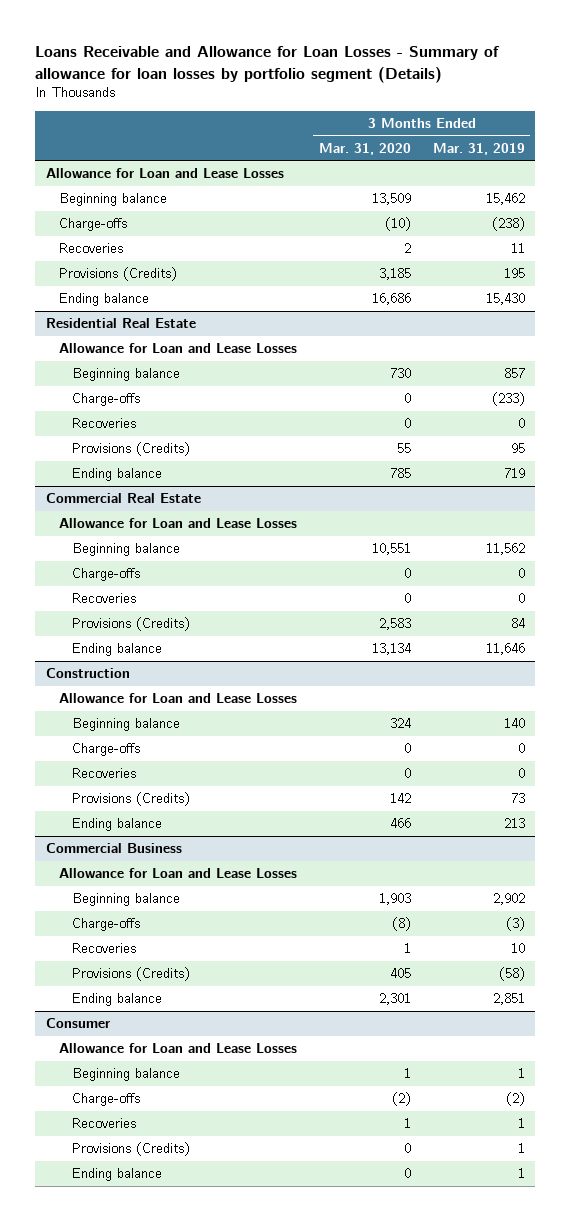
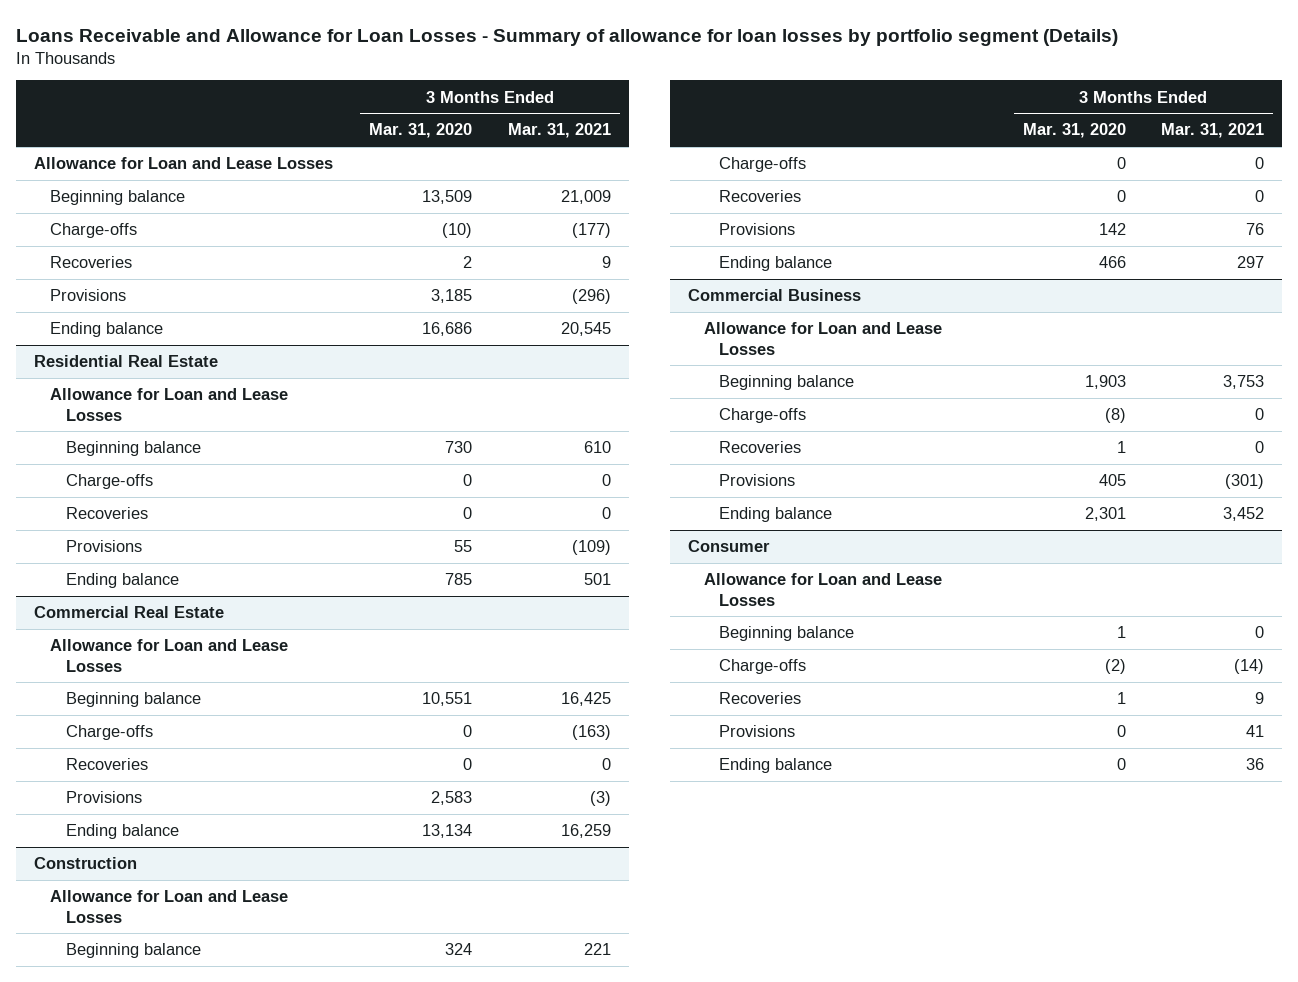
[432,142,525,155] Mar. 31, 2019 -> none
none -> [507,123,611,139] Mar. 31, 2021
[59,267,178,282] Provisions (Credits) -> [49,289,126,302] Provisions
[72,442,191,457] Provisions (Credits) -> [65,540,142,553] Provisions
[72,617,191,632] Provisions (Credits) -> [65,791,142,804] Provisions
[72,792,191,807] Provisions (Credits) -> [719,223,796,236] Provisions
[72,967,191,982] Provisions (Credits) -> [719,474,796,487] Provisions
[72,1142,191,1157] Provisions (Credits) -> [719,725,796,738] Provisions

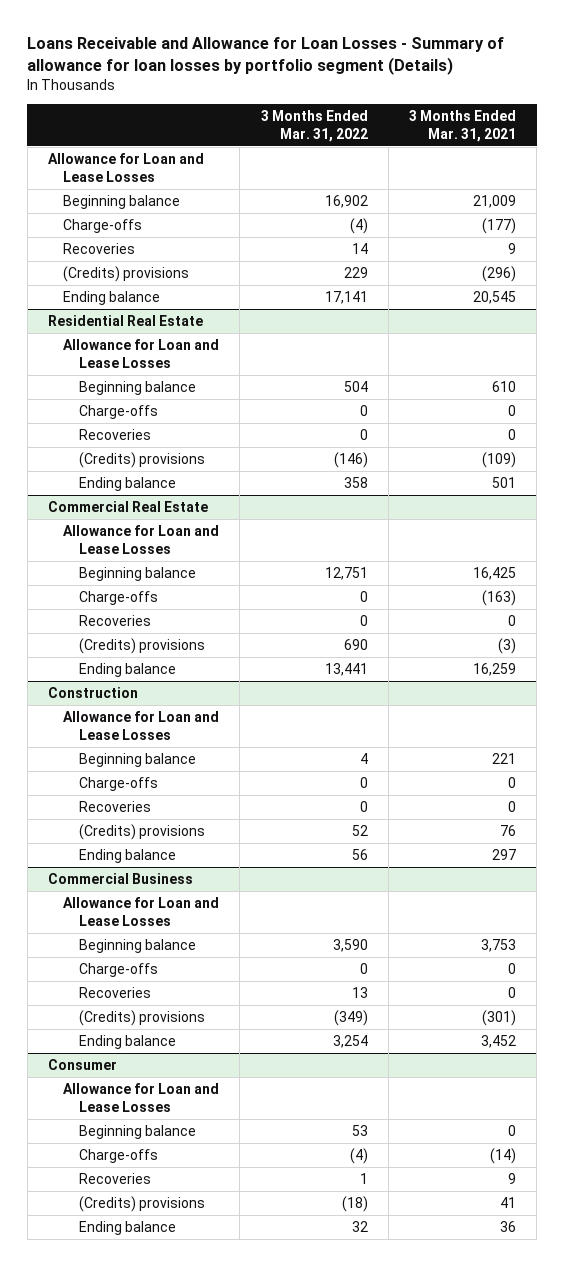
[368,123,472,139] Mar. 31, 2020 -> none
none -> [260,109,368,142] 3 Months Ended Mar. 31, 2022
[49,289,126,302] Provisions -> [63,266,190,283] (Credits) provisions
[65,540,142,553] Provisions -> [78,452,205,469] (Credits) provisions
[65,791,142,804] Provisions -> [78,638,205,655] (Credits) provisions
[719,223,796,236] Provisions -> [78,824,205,841] (Credits) provisions
[719,474,796,487] Provisions -> [78,1010,205,1027] (Credits) provisions
[719,725,796,738] Provisions -> [78,1196,205,1213] (Credits) provisions

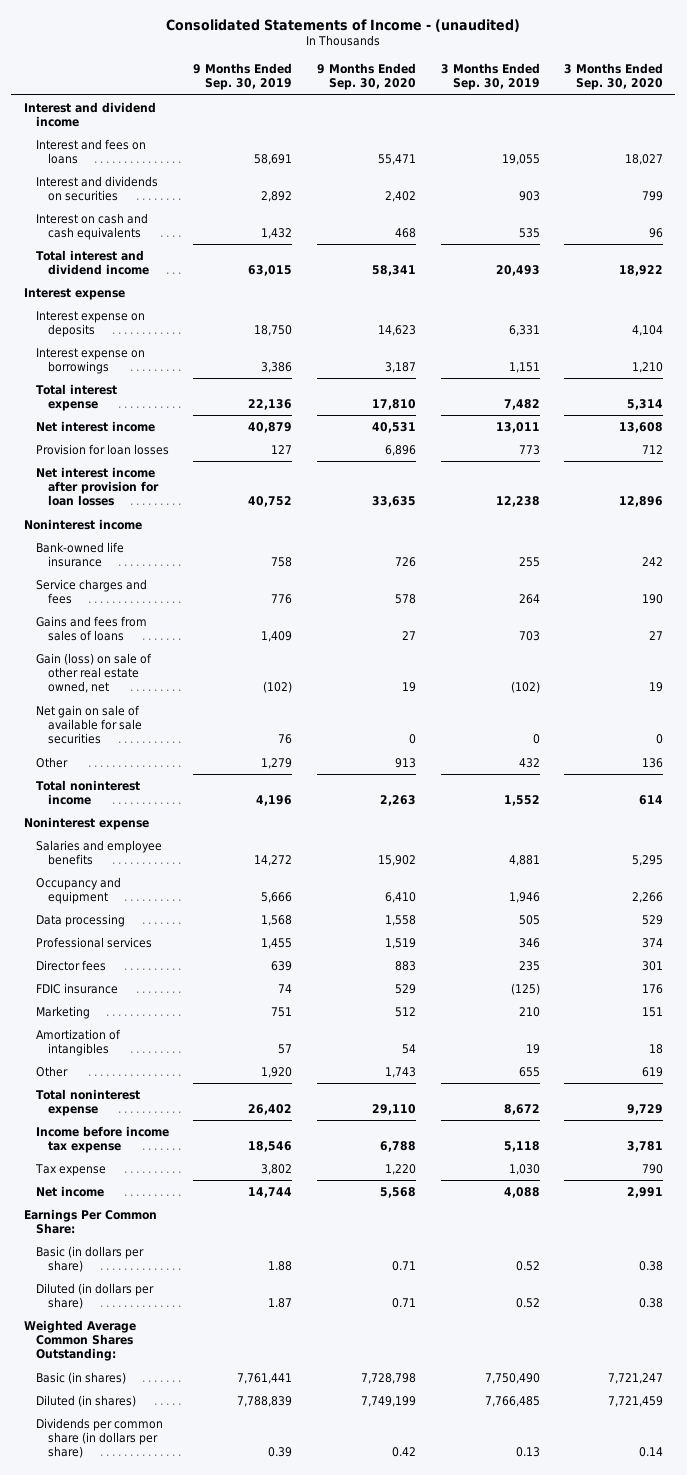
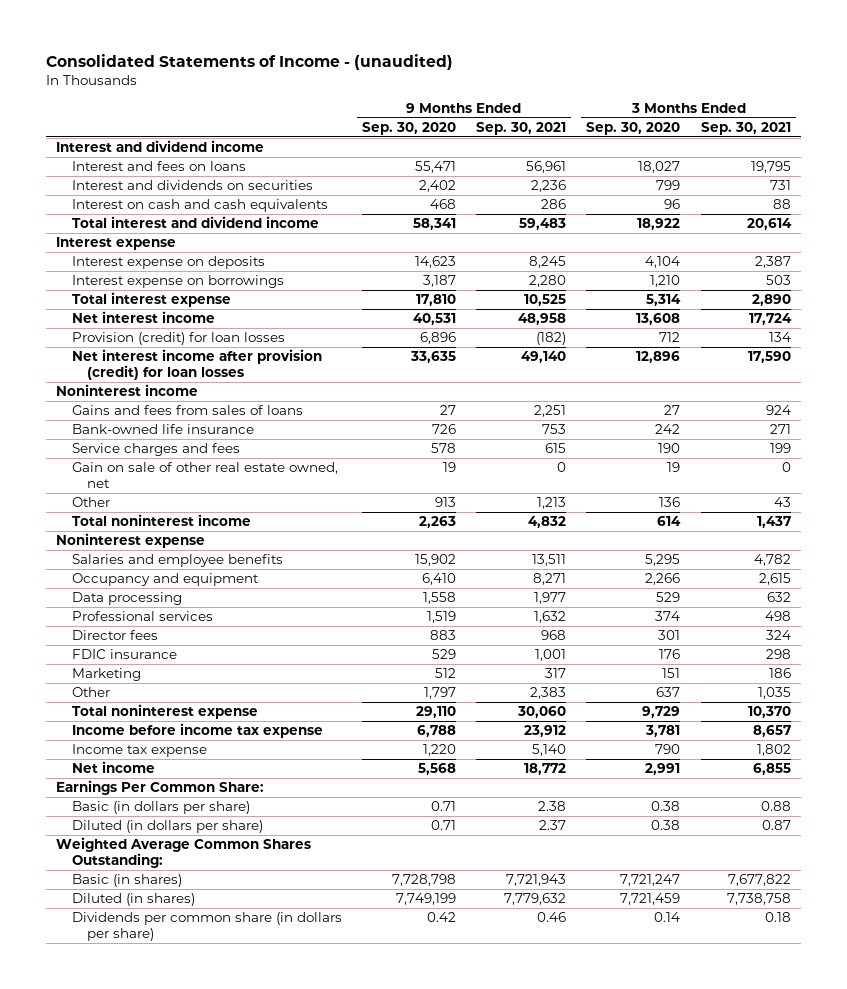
[193,63,293,91] 9 Months Ended Sep. 30, 2019 -> none
[440,63,540,91] 3 Months Ended Sep. 30, 2019 -> none
none -> [476,122,567,136] Sep. 30, 2021
none -> [700,122,791,136] Sep. 30, 2021
[35,443,169,455] Provision for loan losses -> [71,332,285,346] Provision (credit) for loan losses
[35,466,159,507] Net interest income after provision for loan losses -> [71,349,322,381] Net interest income after provision (credit) for loan losses
[35,615,147,642] Gains and fees from sales of loans -> [71,405,303,416] Gains and fees from sales of loans
[35,704,142,745] Net gain on sale of available for sale securities -> none
[35,652,152,694] Gain (loss) on sale of other real estate owned, net -> [71,462,338,489] Gain on sale of other real estate owned, net
[35,1028,121,1057] Amortization of intangibles -> none
[384,1066,416,1078] 1,743 -> [423,687,456,700] 1,797
[642,1066,664,1077] 619 -> [656,687,681,698] 637
[34,1163,106,1176] Tax expense -> [71,744,207,758] Income tax expense

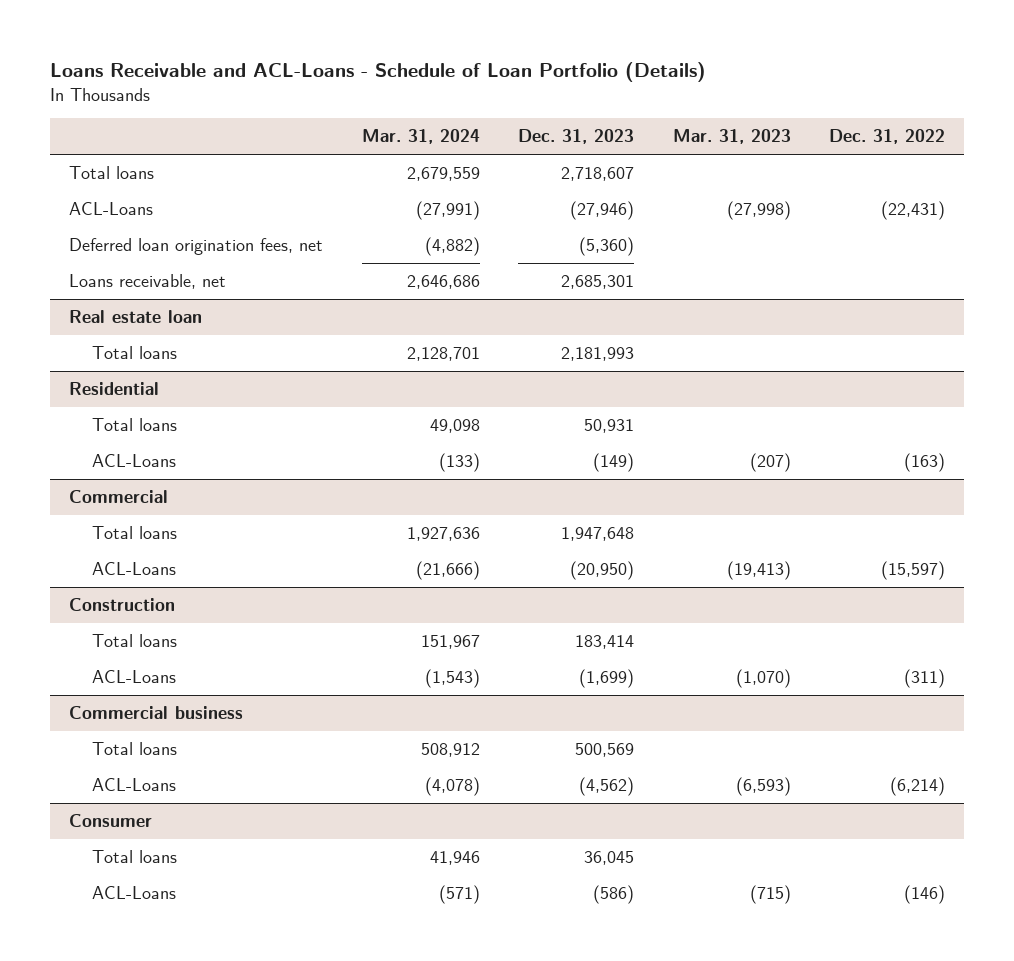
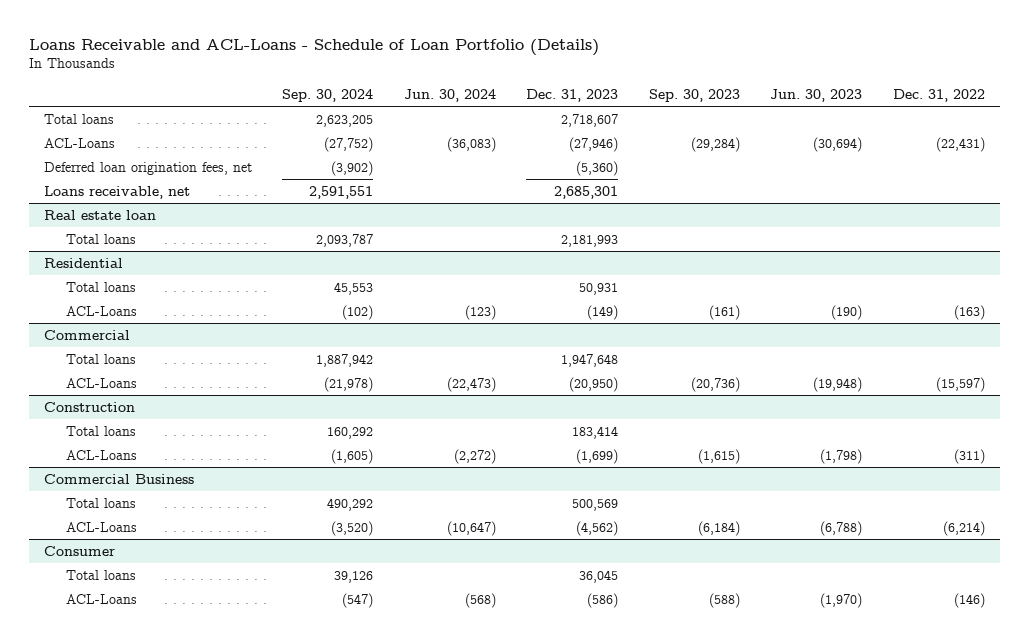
[361,129,480,145] Mar. 31, 2024 -> none
[672,129,791,145] Mar. 31, 2023 -> none
none -> [282,88,374,102] Sep. 30, 2024
none -> [403,88,496,102] Jun. 30, 2024
none -> [648,88,740,102] Sep. 30, 2023
none -> [770,88,863,102] Jun. 30, 2023
[69,706,244,720] Commercial business -> [43,473,194,484] Commercial Business

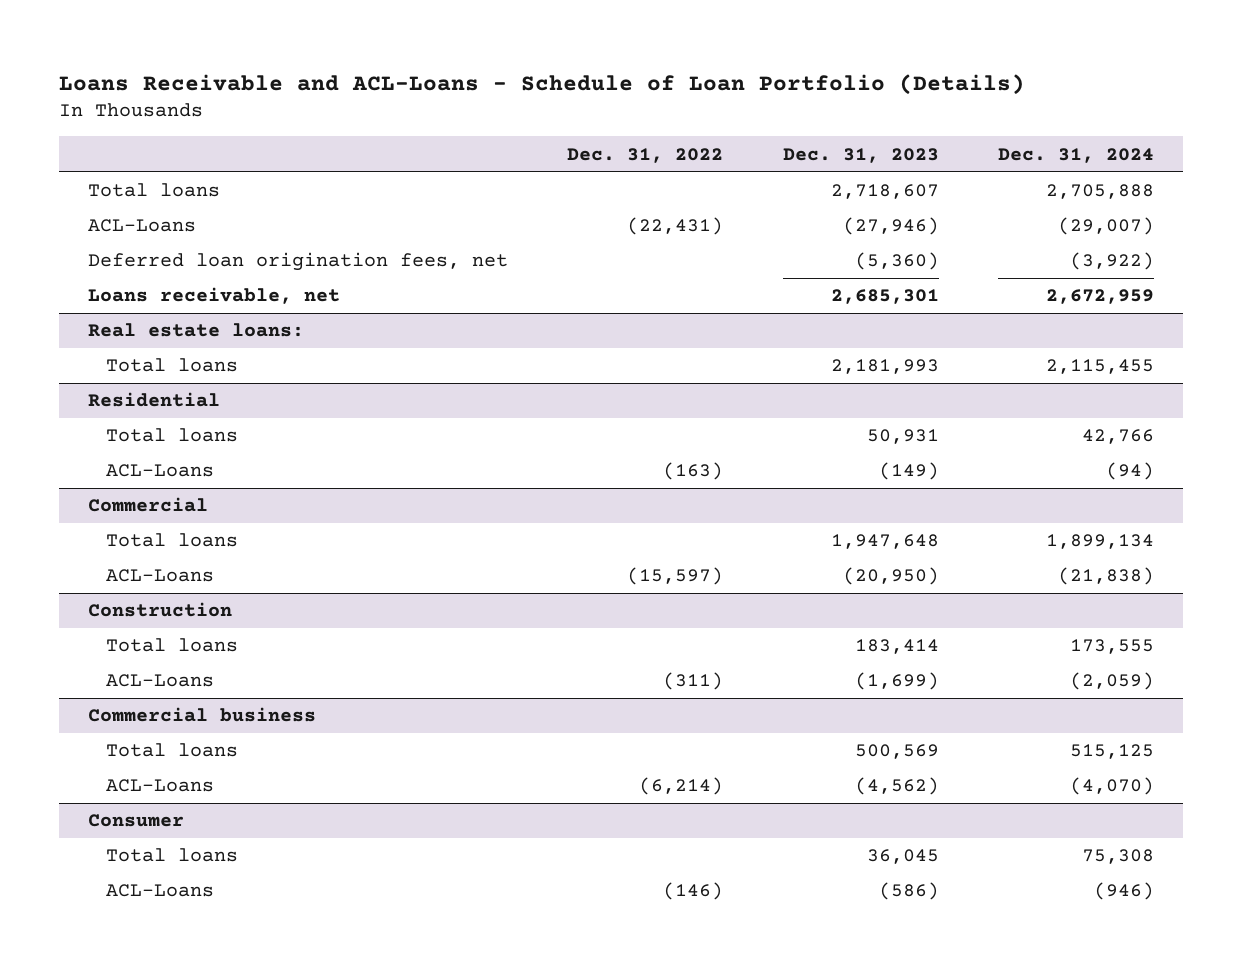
[282,88,374,102] Sep. 30, 2024 -> none
[403,88,496,102] Jun. 30, 2024 -> none
[648,88,740,102] Sep. 30, 2023 -> none
[770,88,863,102] Jun. 30, 2023 -> none
none -> [997,147,1154,163] Dec. 31, 2024
[43,209,156,220] Real estate loan -> [88,323,305,338] Real estate loans:
[43,473,194,484] Commercial Business -> [88,707,317,723] Commercial business

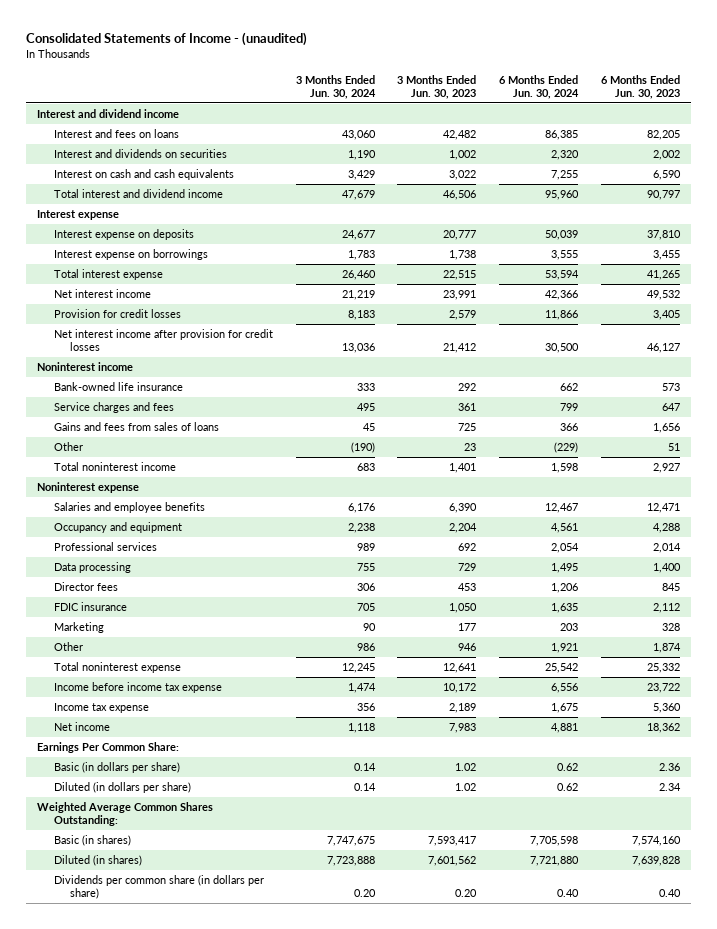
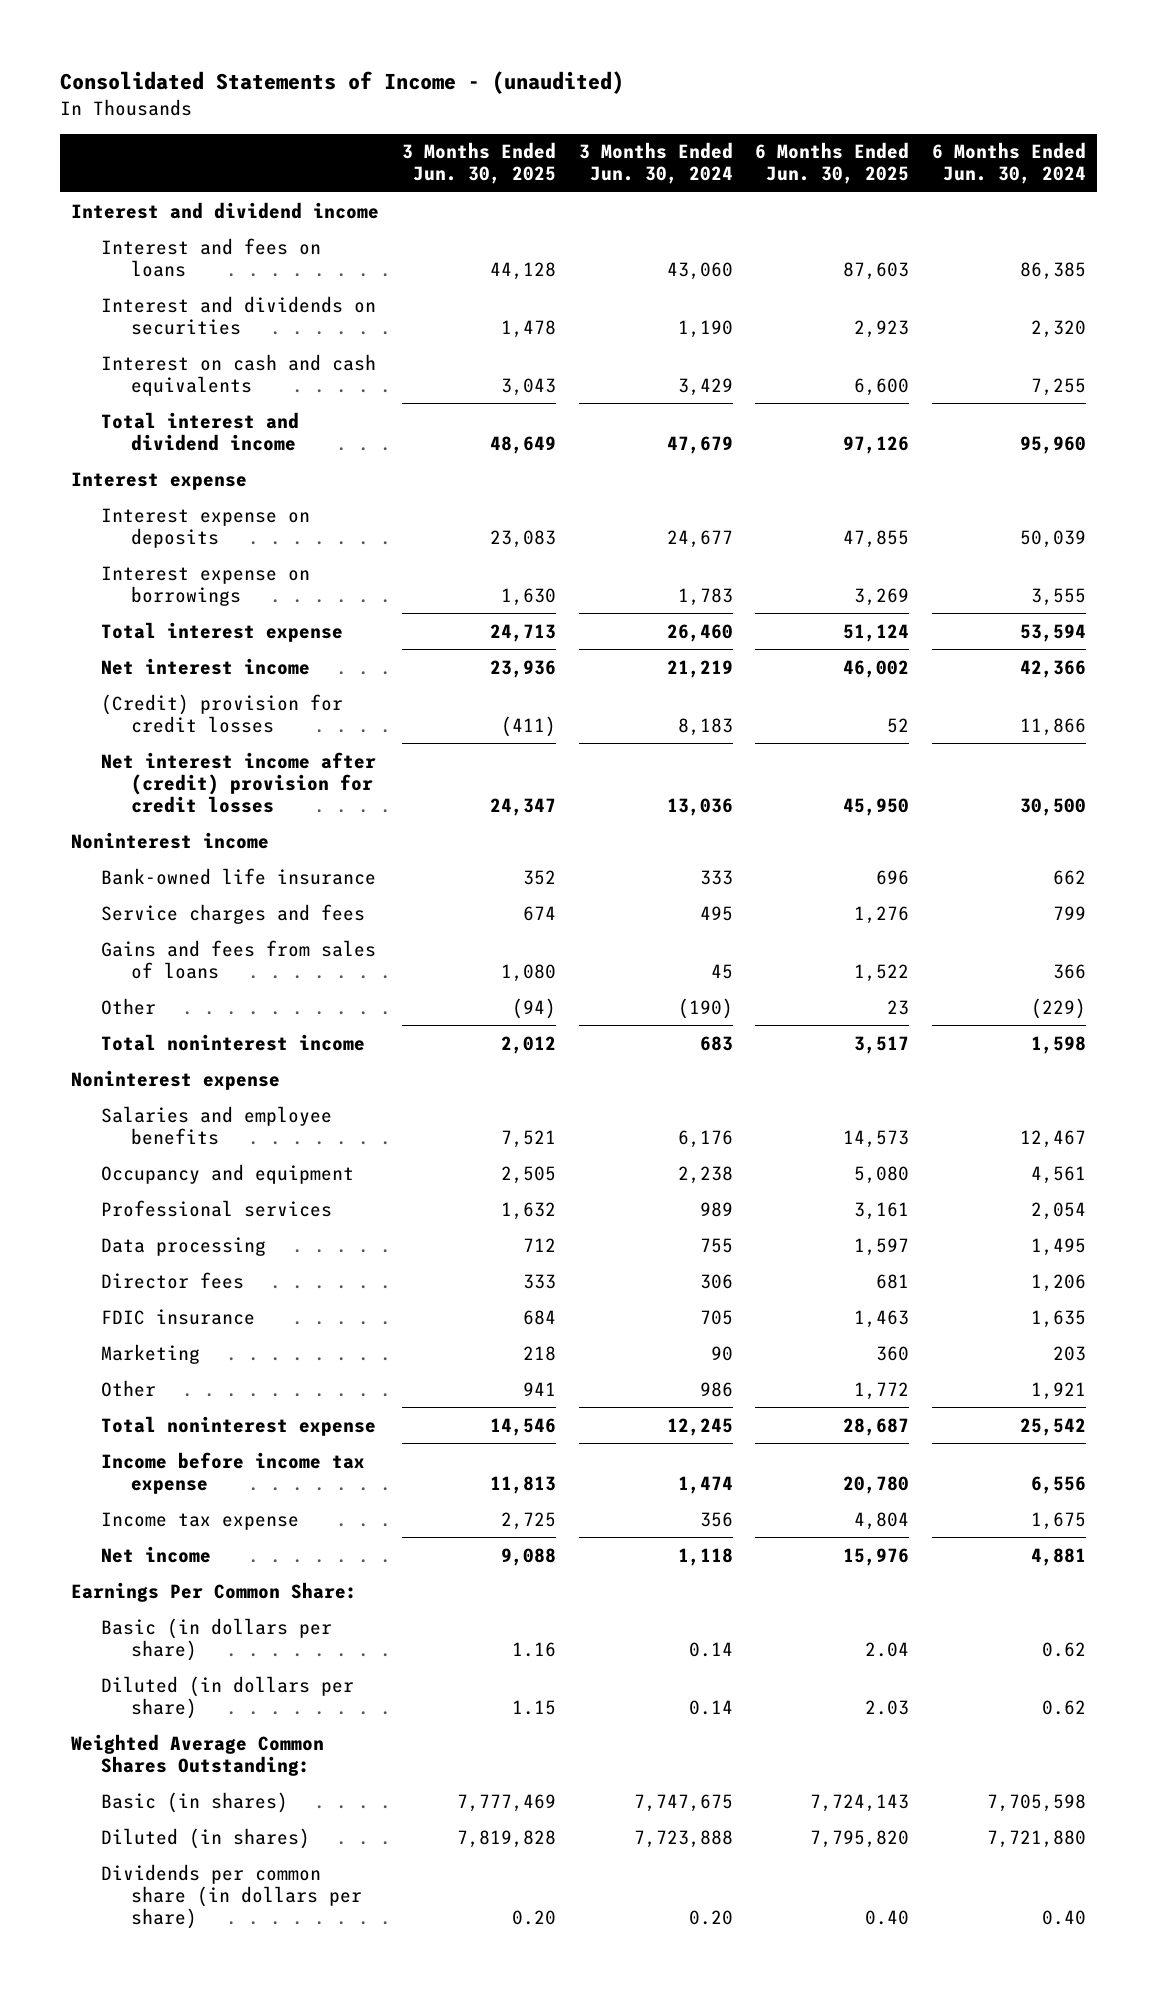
[397,74,477,99] 3 Months Ended Jun. 30, 2023 -> none
[600,74,680,99] 6 Months Ended Jun. 30, 2023 -> none
none -> [401,142,556,185] 3 Months Ended Jun. 30, 2025
none -> [755,142,910,185] 6 Months Ended Jun. 30, 2025
[53,309,181,319] Provision for credit losses -> [101,693,344,733] (Credit) provision for credit losses
[53,329,273,352] Net interest income after provision for credit losses -> [101,751,377,813] Net interest income after (credit) provision for credit losses

